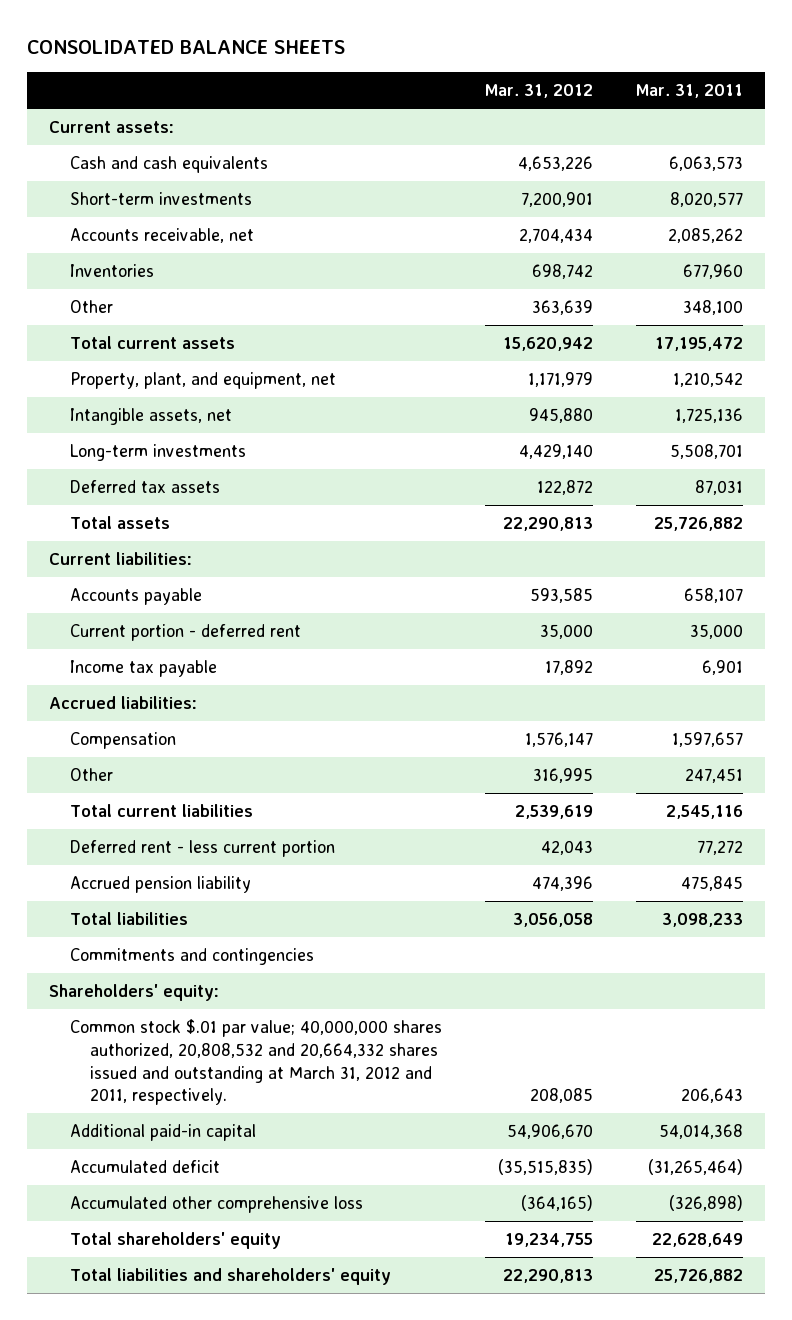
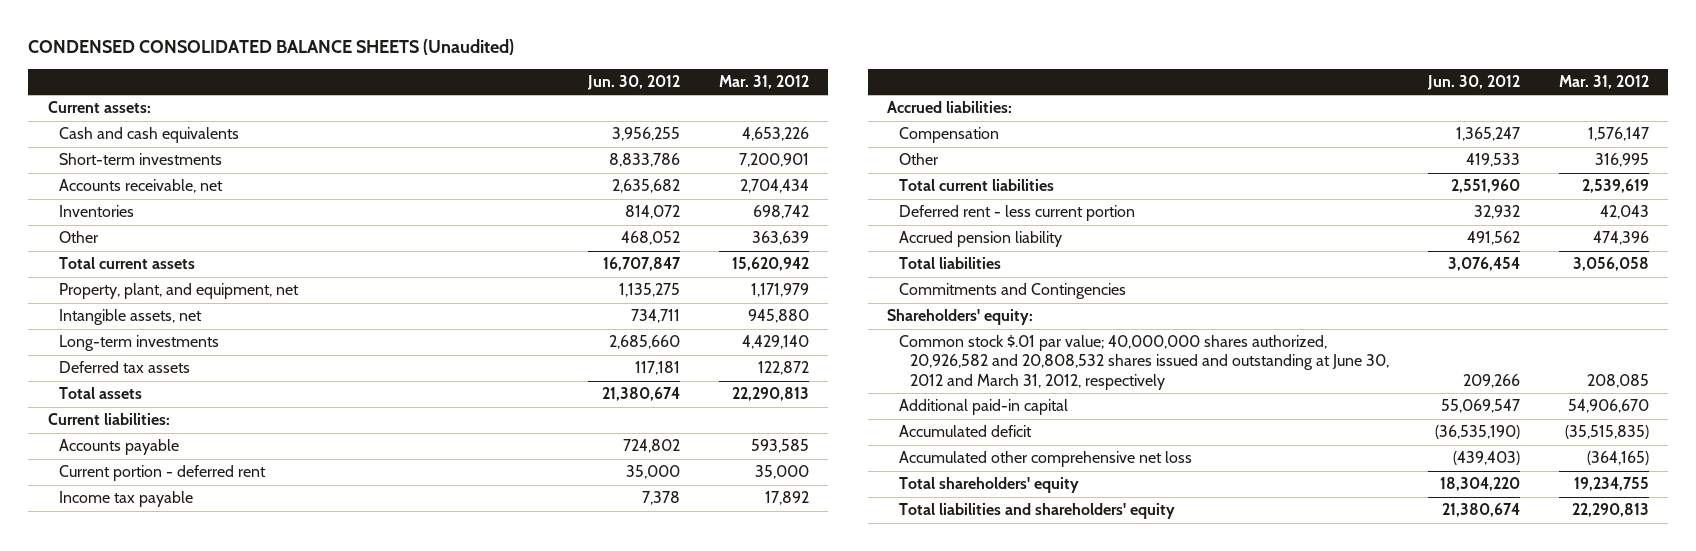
[26,40,345,55] CONSOLIDATED BALANCE SHEETS -> [28,38,515,55] CONDENSED CONSOLIDATED BALANCE SHEETS (Unaudited)
[636,84,744,99] Mar. 31, 2011 -> none
none -> [587,74,681,90] Jun. 30, 2012
[69,947,314,965] Commitments and contingencies -> [898,283,1126,300] Commitments and Contingencies
[69,1018,442,1106] Common stock $.01 par value; 40,000,000 shares authorized, 20,808,532 and 20,664,332 shares issued and outstanding at March 31, 2012 and 2011, respectively. -> [898,335,1390,390] Common stock $.01 par value; 40,000,000 shares authorized, 20,926,582 and 20,808,532 shares issued and outstanding at June 30, 2012 and March 31, 2012, respectively
[69,1195,363,1213] Accumulated other comprehensive loss -> [898,451,1192,468] Accumulated other comprehensive net loss

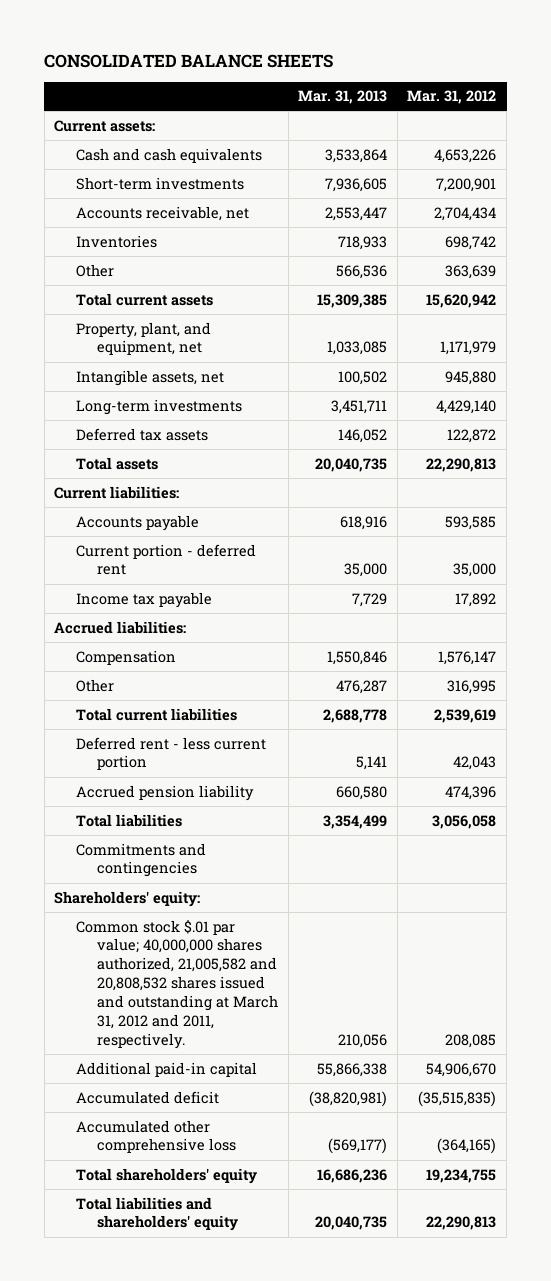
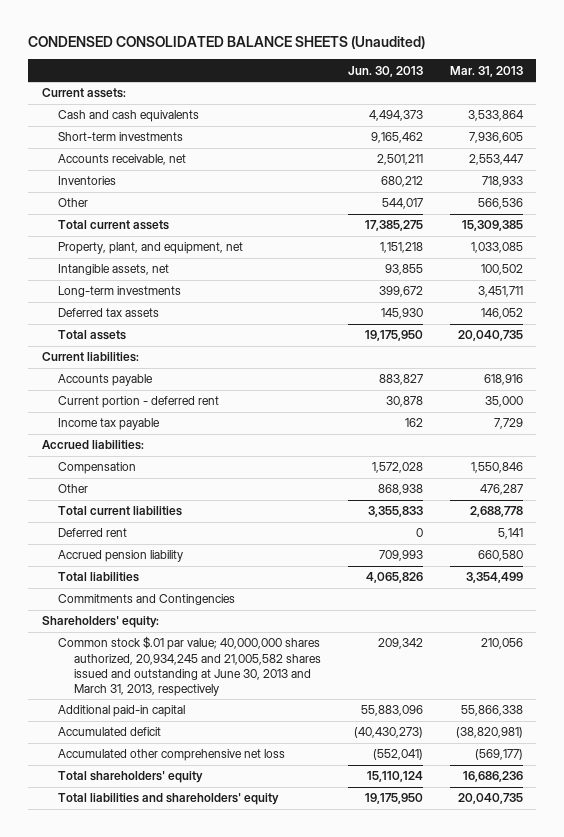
[44,53,334,68] CONSOLIDATED BALANCE SHEETS -> [28,36,426,50] CONDENSED CONSOLIDATED BALANCE SHEETS (Unaudited)
[407,90,497,105] Mar. 31, 2012 -> none
none -> [348,65,424,77] Jun. 30, 2013
[75,736,266,771] Deferred rent - less current portion -> [57,528,127,538] Deferred rent
[75,842,206,878] Commitments and contingencies -> [57,594,235,606] Commitments and Contingencies
[75,919,279,1049] Common stock $.01 par value; 40,000,000 shares authorized, 21,005,582 and 20,808,532 shares issued and outstanding at March 31, 2012 and 2011, respectively. -> [57,636,322,696] Common stock $.01 par value; 40,000,000 shares authorized, 20,934,245 and 21,005,582 shares issued and outstanding at June 30, 2013 and March 31, 2013, respectively
[75,1119,237,1154] Accumulated other comprehensive loss -> [57,749,285,762] Accumulated other comprehensive net loss

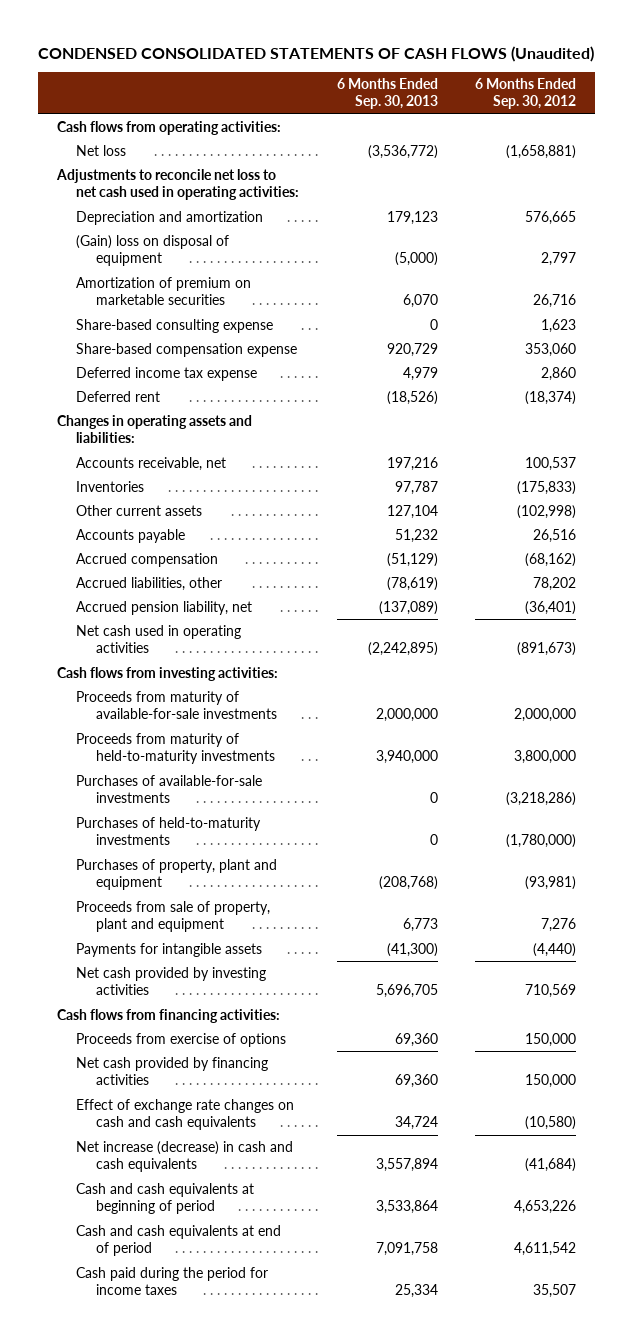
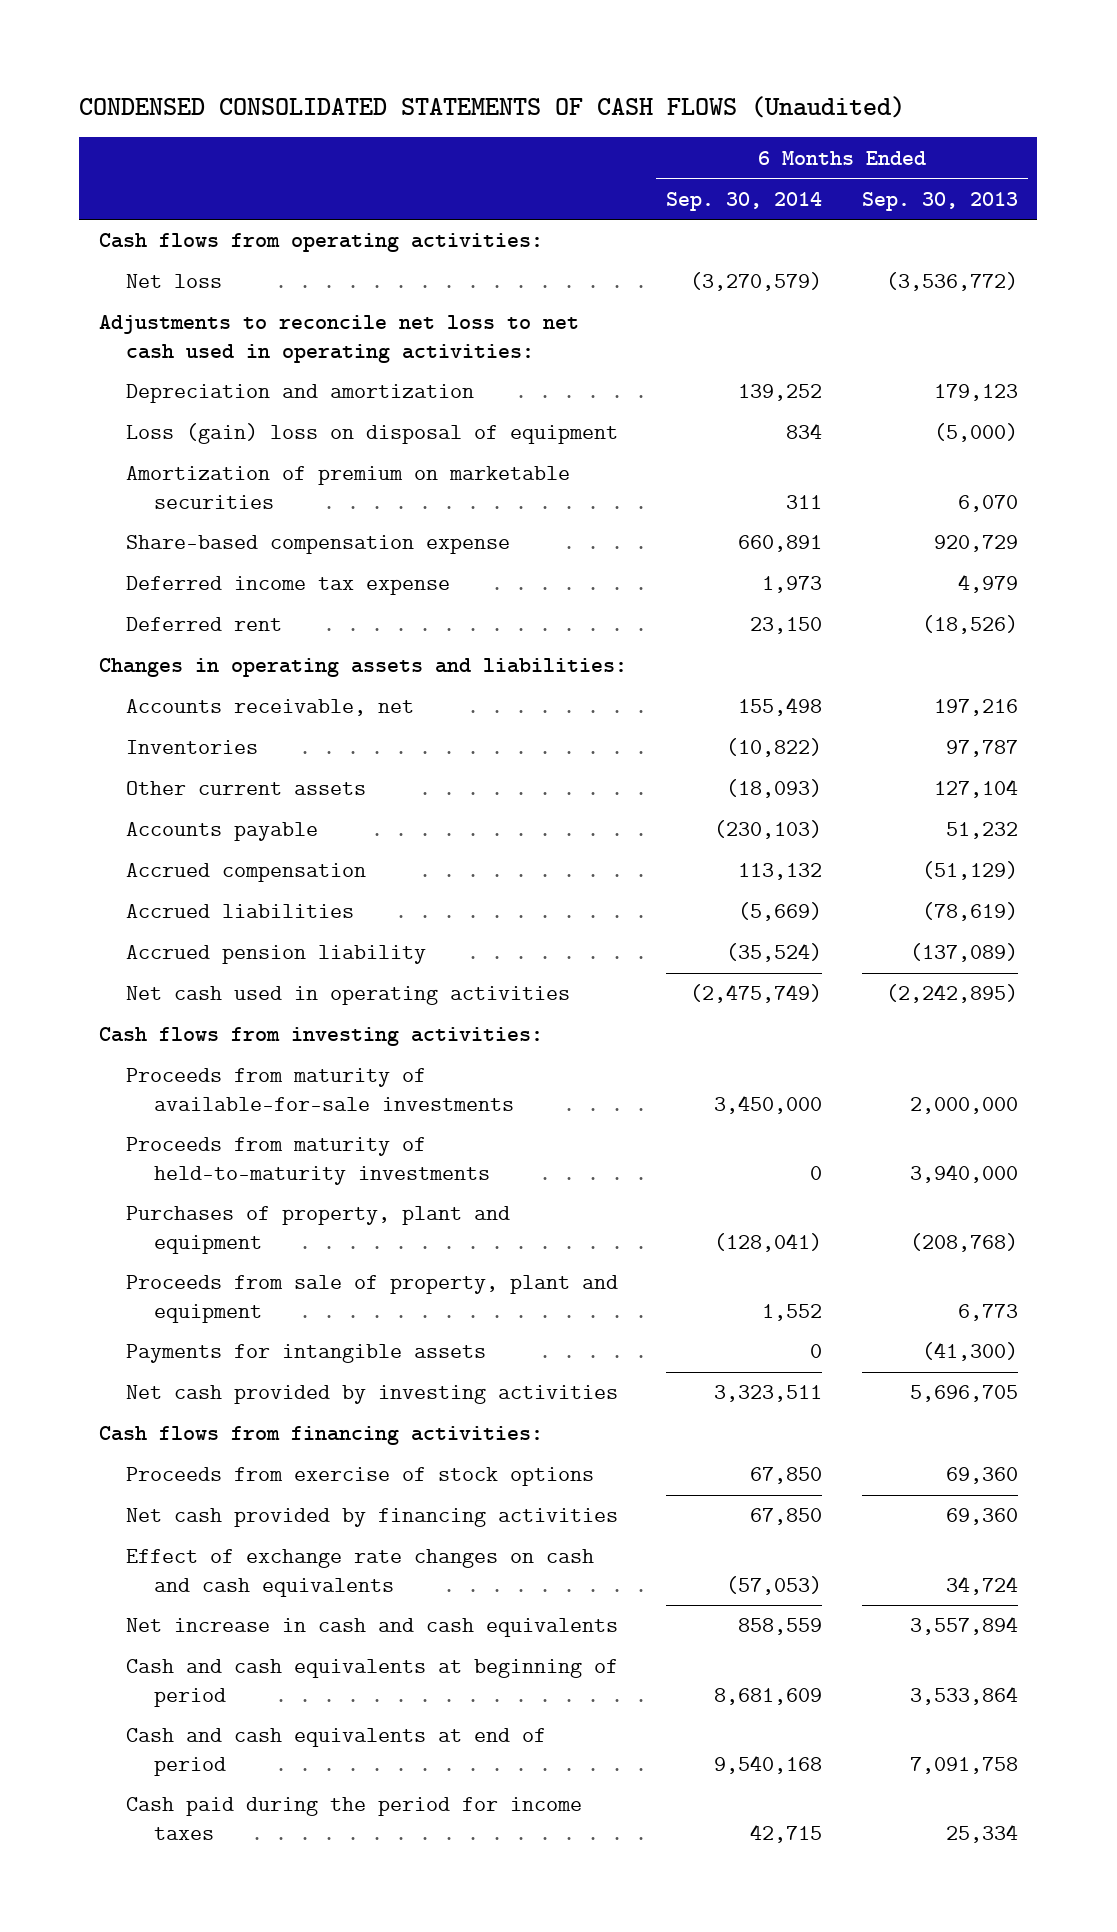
[475,78,577,110] 6 Months Ended Sep. 30, 2012 -> none
none -> [666,191,823,211] Sep. 30, 2014
[76,234,230,267] (Gain) loss on disposal of equipment -> [126,423,619,445] Loss (gain) loss on disposal of equipment
[76,318,274,333] Share-based consulting expense -> none
[76,576,223,591] Accrued liabilities, other -> [126,904,355,919] Accrued liabilities
[76,600,253,615] Accrued pension liability, net -> [126,945,427,965] Accrued pension liability
[76,774,263,804] Purchases of available-for-sale investments -> none
[76,816,262,846] Purchases of held-to-maturity investments -> none
[76,1032,287,1047] Proceeds from exercise of options -> [126,1467,595,1487] Proceeds from exercise of stock options
[76,1140,294,1173] Net increase (decrease) in cash and cash equivalents -> [126,1618,619,1638] Net increase in cash and cash equivalents

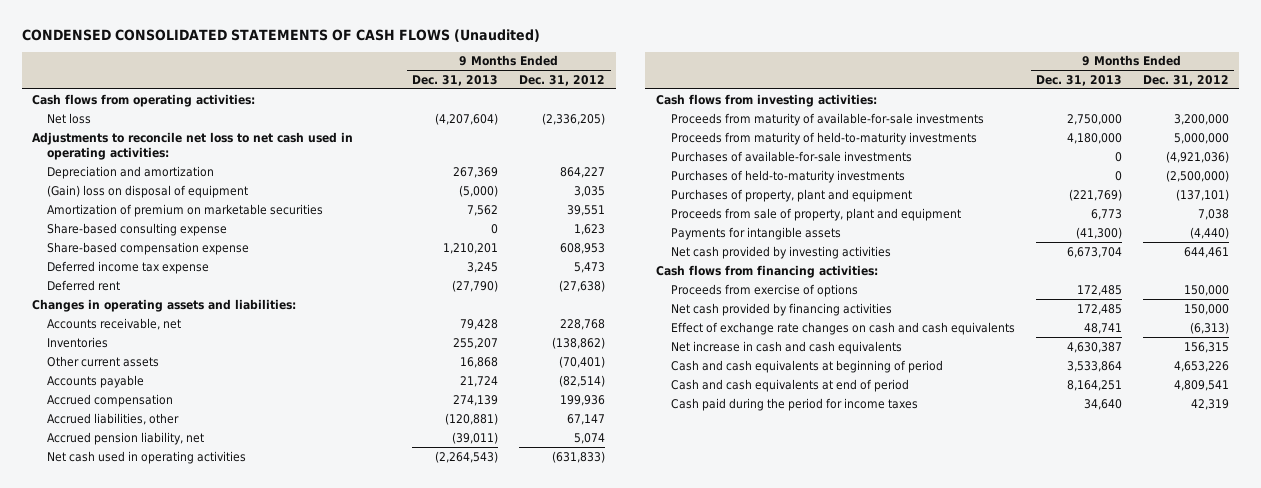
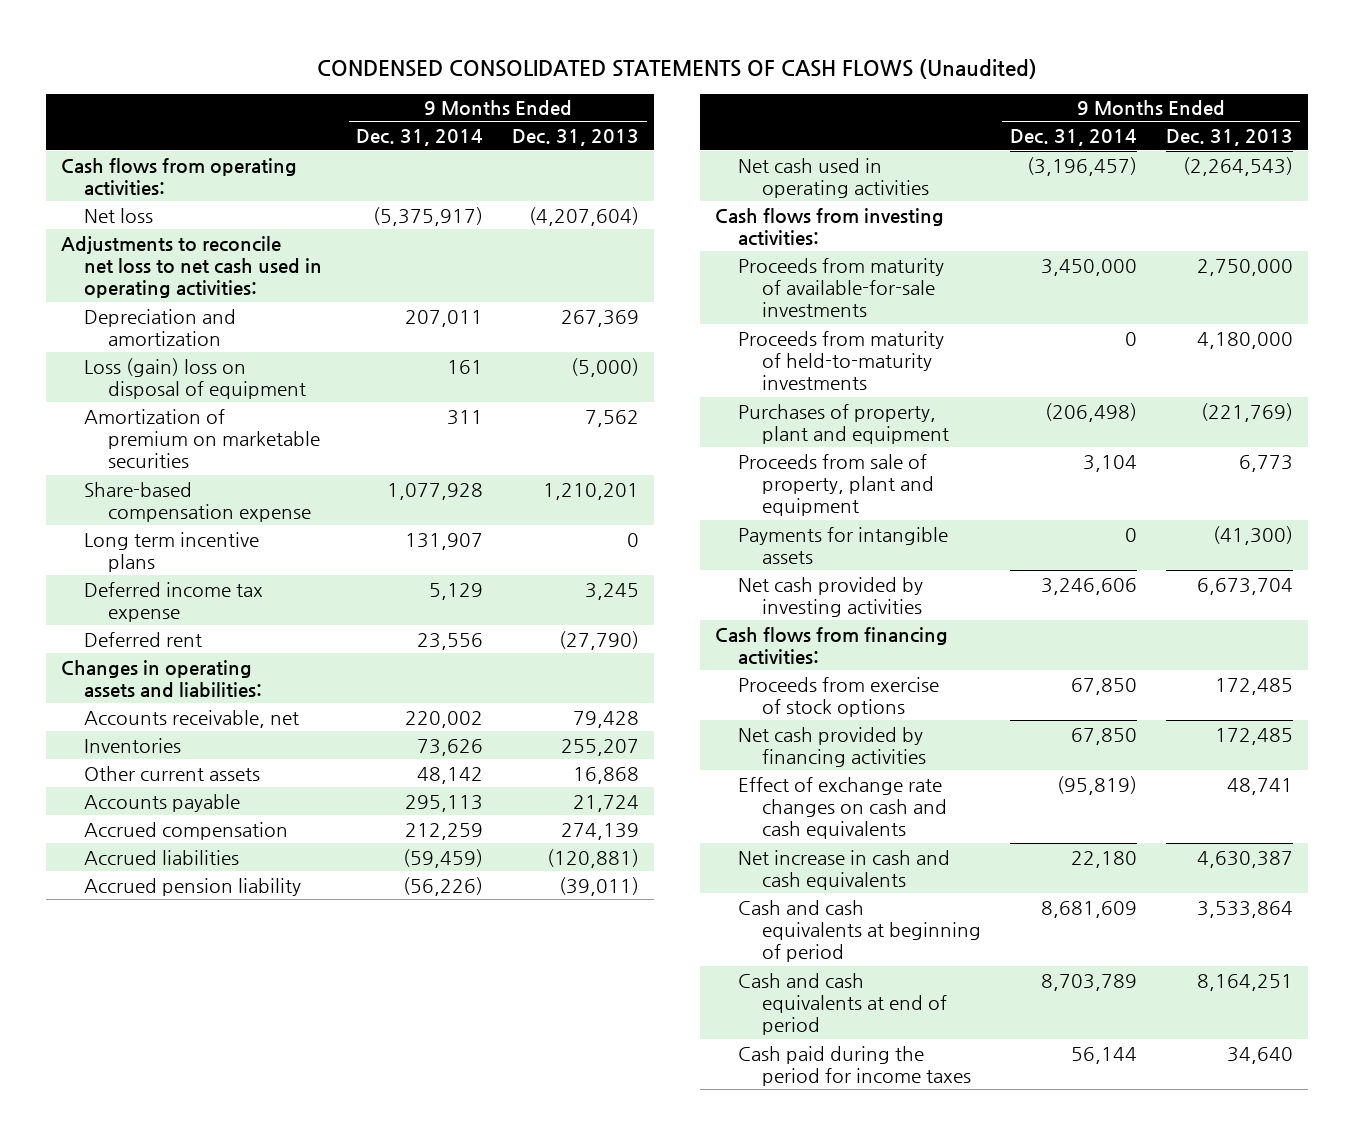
[519,74,606,86] Dec. 31, 2012 -> none
none -> [356,129,484,147] Dec. 31, 2014
[47,184,249,198] (Gain) loss on disposal of equipment -> [84,357,306,399] Loss (gain) loss on disposal of equipment
[47,222,228,236] Share-based consulting expense -> none
none -> [84,531,260,572] Long term incentive plans
[47,412,180,425] Accrued liabilities, other -> [84,849,240,865] Accrued liabilities
[47,431,205,445] Accrued pension liability, net -> [84,877,302,896] Accrued pension liability
[670,150,912,162] Purchases of available-for-sale investments -> none
[670,169,905,183] Purchases of held-to-maturity investments -> none
[670,283,858,297] Proceeds from exercise of options -> [738,676,940,717] Proceeds from exercise of stock options

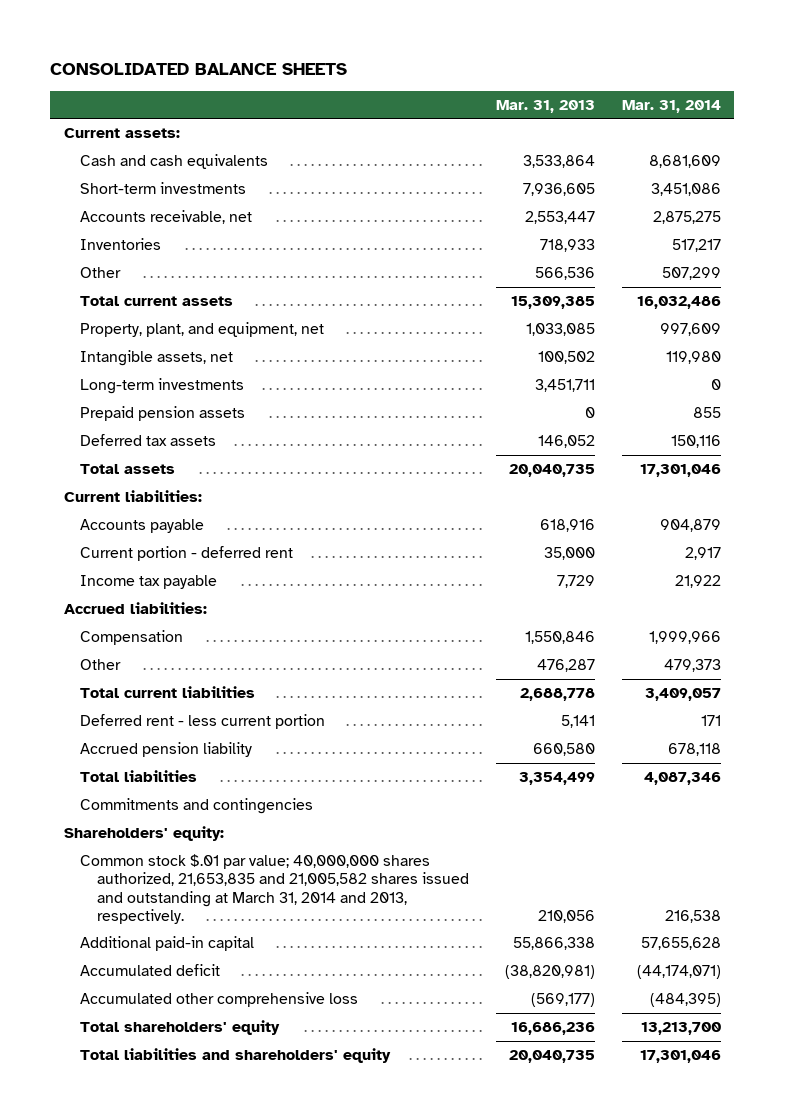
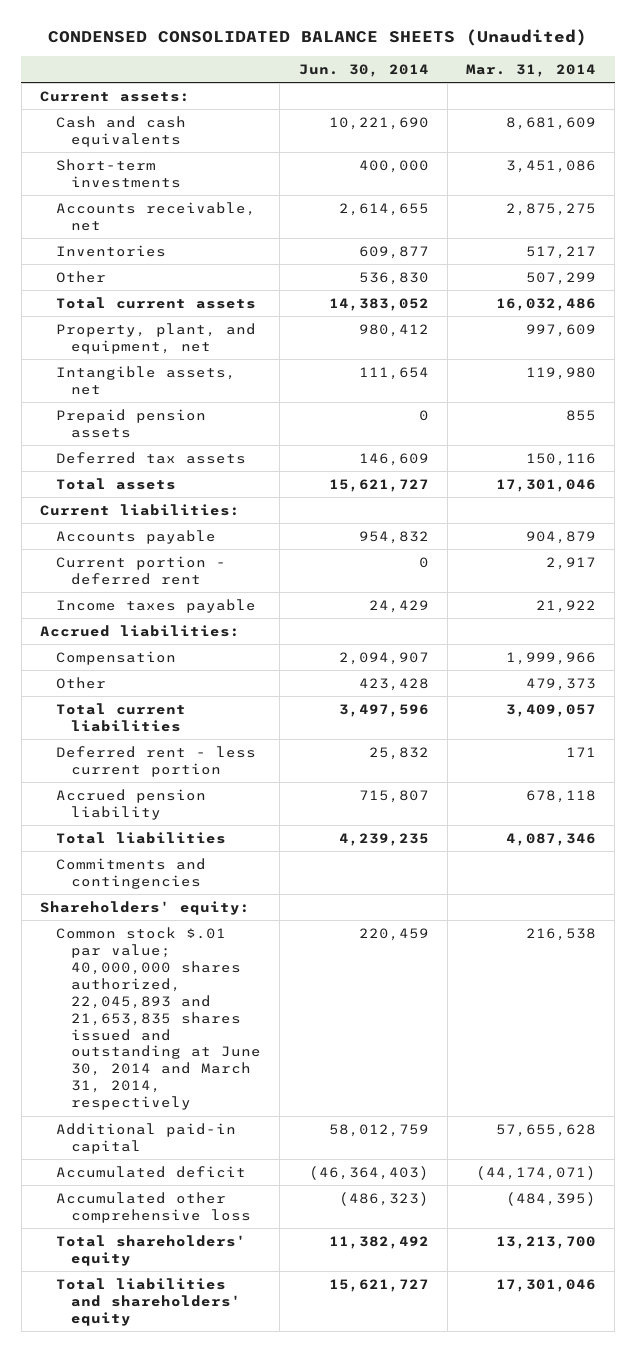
[50,62,348,75] CONSOLIDATED BALANCE SHEETS -> [48,29,588,47] CONDENSED CONSOLIDATED BALANCE SHEETS (Unaudited)
[495,99,595,113] Mar. 31, 2013 -> none
none -> [298,63,429,77] Jun. 30, 2014
[80,378,245,395] Long-term investments -> none
[80,575,218,590] Income tax payable -> [55,598,256,613] Income taxes payable
[80,854,469,924] Common stock $.01 par value; 40,000,000 shares authorized, 21,653,835 and 21,005,582 shares issued and outstanding at March 31, 2014 and 2013, respectively. -> [55,926,262,1111] Common stock $.01 par value; 40,000,000 shares authorized, 22,045,893 and 21,653,835 shares issued and outstanding at June 30, 2014 and March 31, 2014, respectively

